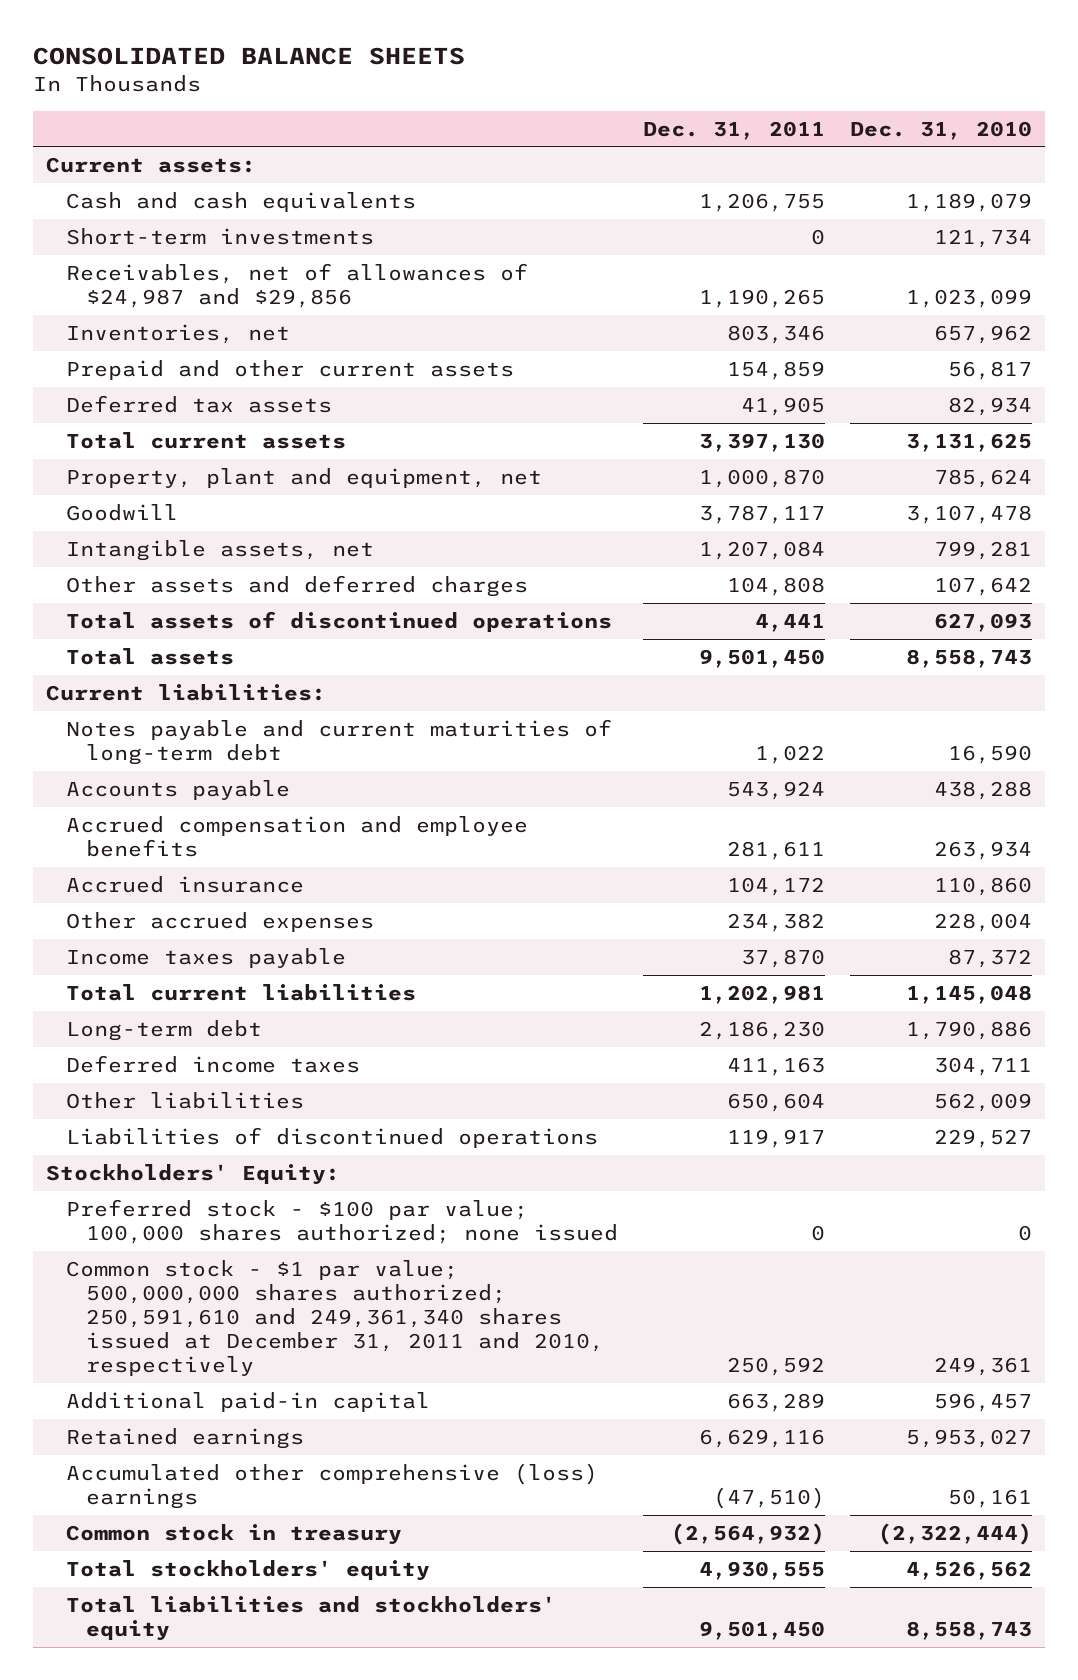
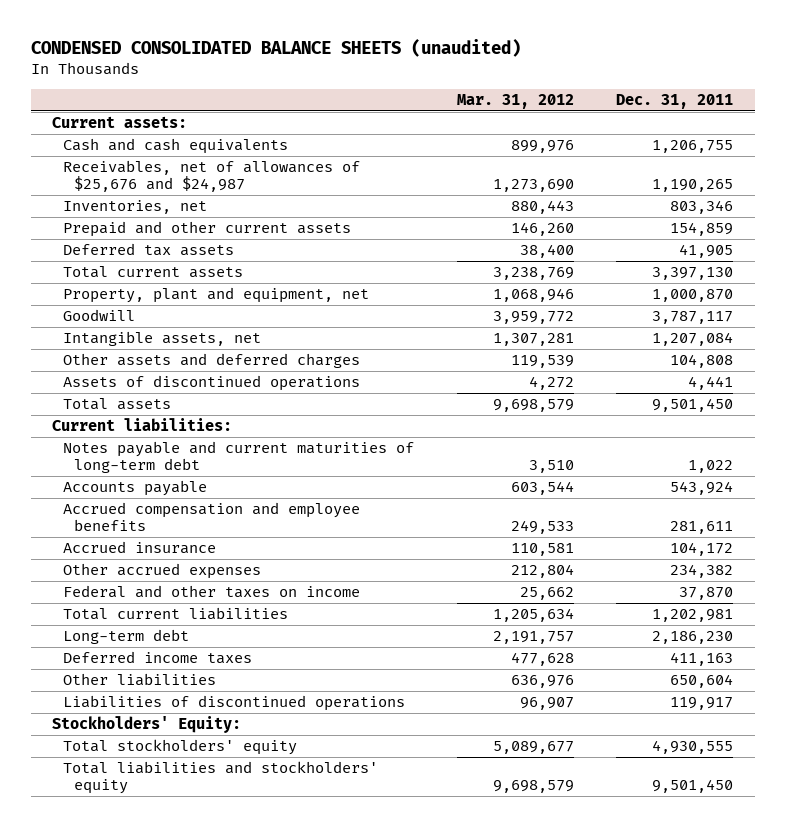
[33,47,466,66] CONSOLIDATED BALANCE SHEETS -> [30,38,521,57] CONDENSED CONSOLIDATED BALANCE SHEETS (unaudited)
[849,120,1032,140] Dec. 31, 2010 -> none
none -> [456,93,574,109] Mar. 31, 2012
[65,227,374,245] Short-term investments -> none
[65,262,528,308] Receivables, net of allowances of $24,987 and $29,856 -> [63,160,361,193] Receivables, net of allowances of $25,676 and $24,987
[65,610,612,632] Total assets of discontinued operations -> [63,375,361,392] Assets of discontinued operations
[65,947,346,968] Income taxes payable -> [63,585,361,599] Federal and other taxes on income
[65,1198,618,1244] Preferred stock - $100 par value; 100,000 shares authorized; none issued -> none
[65,1259,604,1377] Common stock - $1 par value; 500,000,000 shares authorized; 250,591,610 and 249,361,340 shares issued at December 31, 2011 and 2010, respectively -> none
[65,1391,430,1412] Additional paid-in capital -> none
[65,1427,304,1449] Retained earnings -> none
[65,1462,598,1509] Accumulated other comprehensive (loss) earnings -> none
[65,1523,402,1545] Common stock in treasury -> none

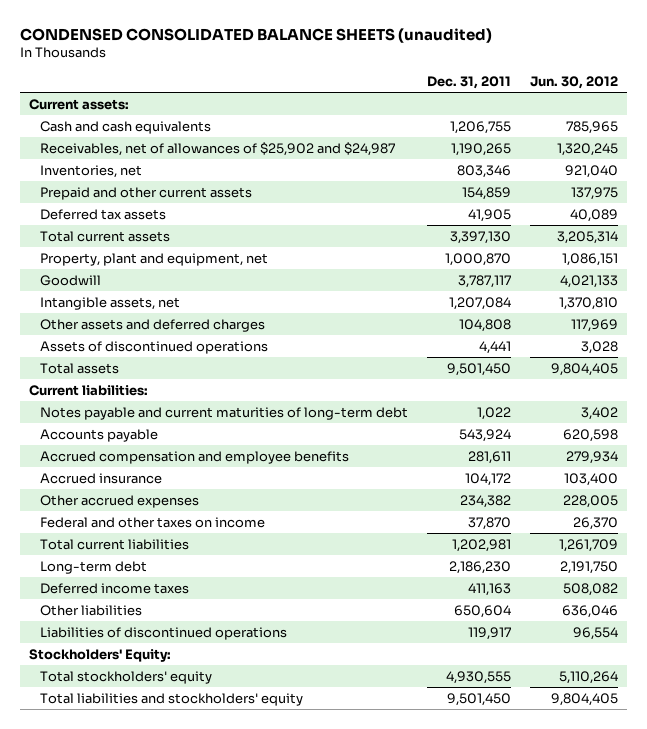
[456,93,574,109] Mar. 31, 2012 -> none
none -> [529,76,618,90] Jun. 30, 2012
[63,160,361,193] Receivables, net of allowances of $25,676 and $24,987 -> [40,141,396,156] Receivables, net of allowances of $25,902 and $24,987

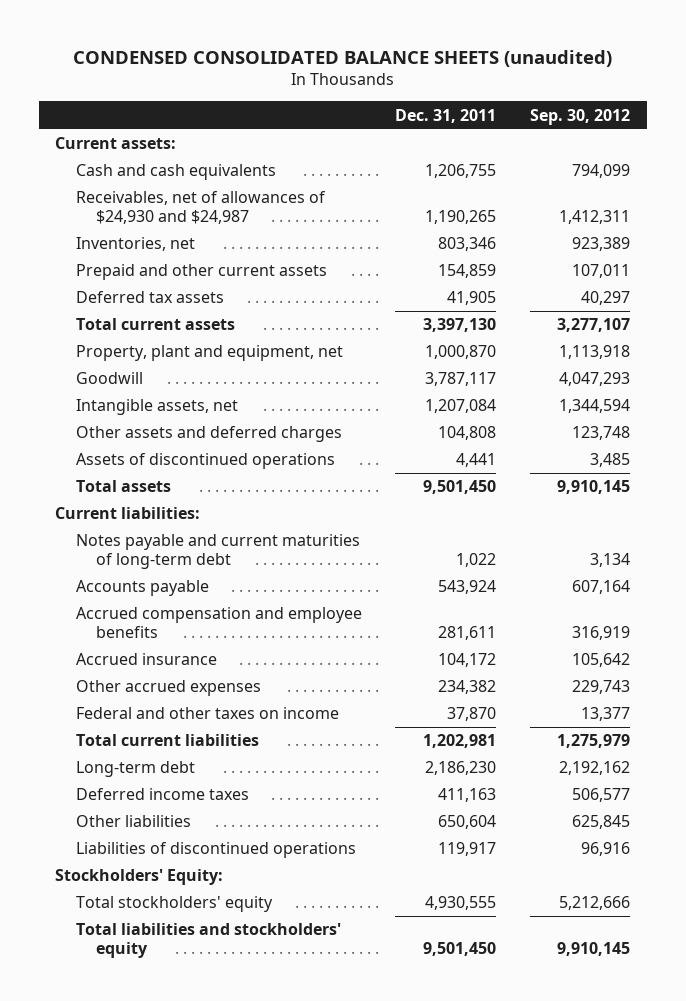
[529,76,618,90] Jun. 30, 2012 -> none
none -> [530,108,631,125] Sep. 30, 2012
[40,141,396,156] Receivables, net of allowances of $25,902 and $24,987 -> [75,191,326,225] Receivables, net of allowances of $24,930 and $24,987

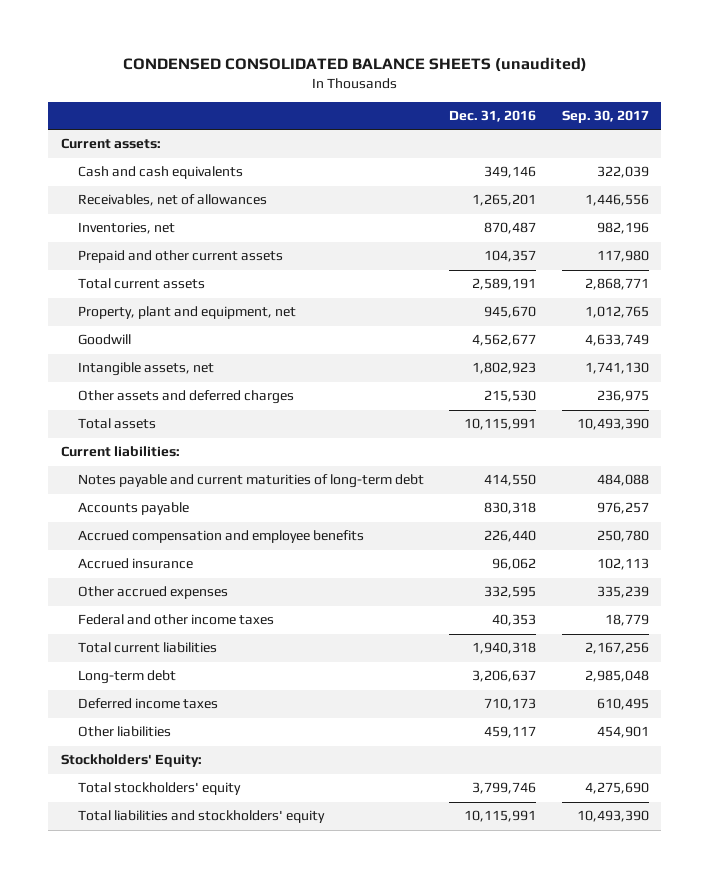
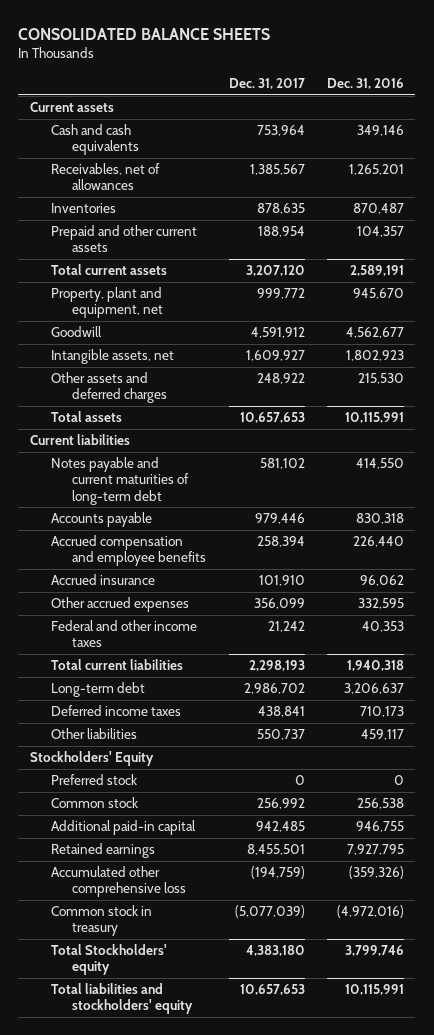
[122,57,587,73] CONDENSED CONSOLIDATED BALANCE SHEETS (unaudited) -> [18,27,271,40] CONSOLIDATED BALANCE SHEETS
[561,110,649,124] Sep. 30, 2017 -> none
none -> [228,78,305,90] Dec. 31, 2017
[60,138,161,150] Current assets: -> [29,102,114,113] Current assets
[77,222,175,235] Inventories, net -> [50,203,116,214] Inventories
[60,446,180,458] Current liabilities: -> [29,434,130,446] Current liabilities
[60,754,202,768] Stockholders' Equity: -> [29,751,154,767] Stockholders' Equity
none -> [50,774,137,786] Preferred stock
none -> [50,797,138,809] Common stock
none -> [50,820,196,836] Additional paid-in capital
none -> [50,843,155,859] Retained earnings
none -> [50,866,187,898] Accumulated other comprehensive loss
none -> [50,905,152,937] Common stock in treasury
[77,782,241,796] Total stockholders' equity -> [50,944,167,976] Total Stockholders' equity

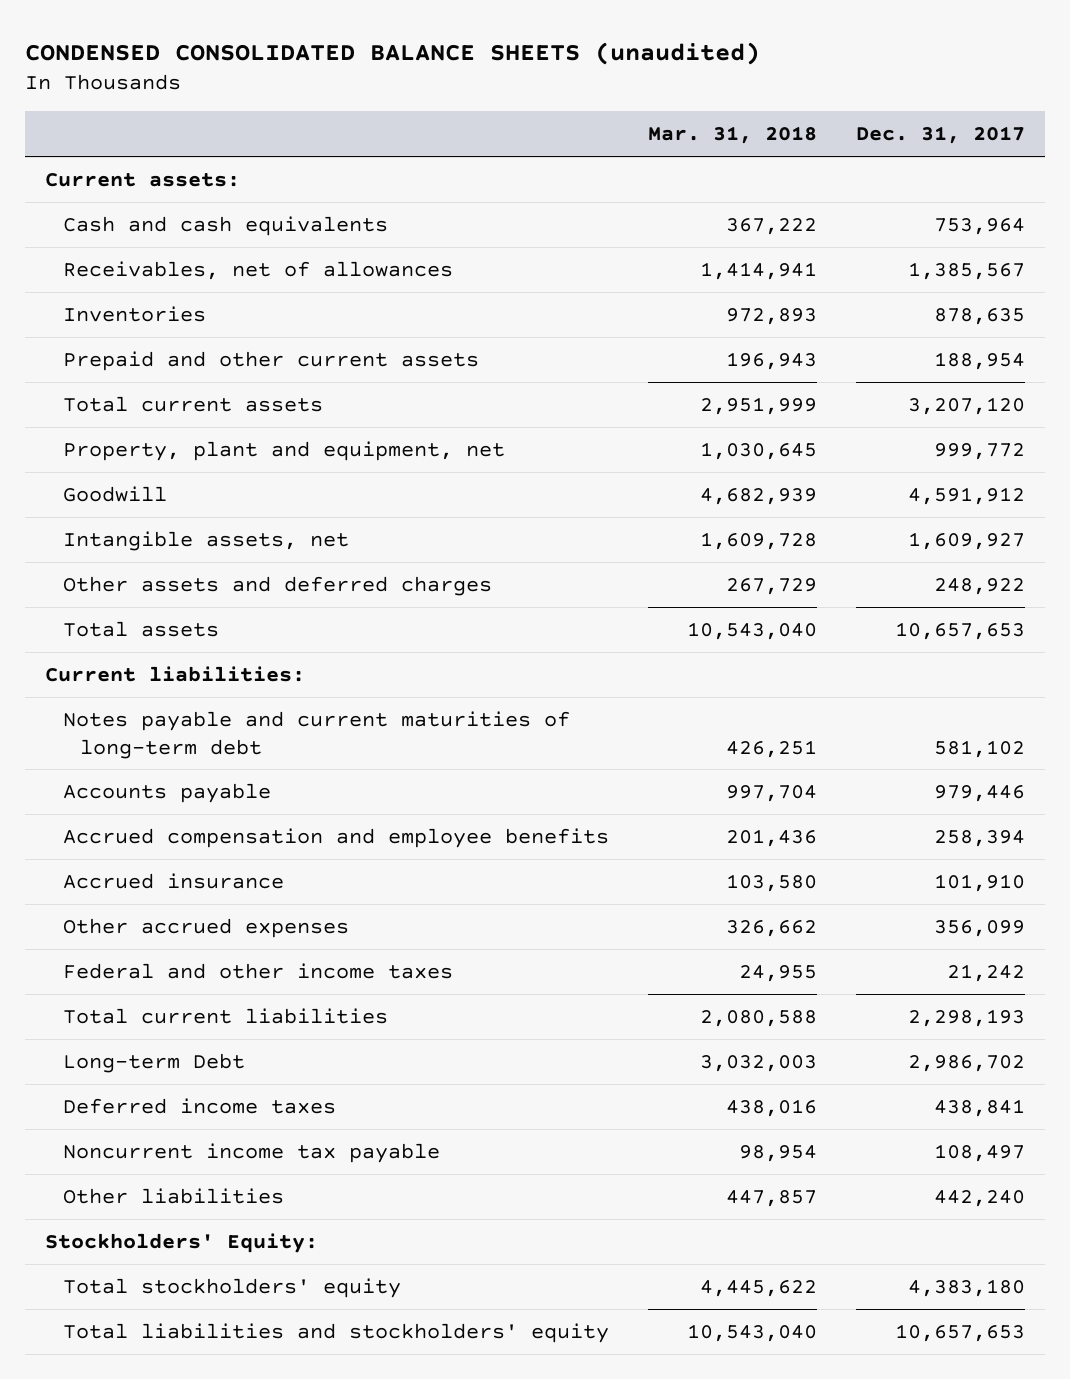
[18,27,271,40] CONSOLIDATED BALANCE SHEETS -> [25,41,761,65] CONDENSED CONSOLIDATED BALANCE SHEETS (unaudited)
[326,78,404,90] Dec. 31, 2016 -> none
none -> [647,126,817,145] Mar. 31, 2018
[29,102,114,113] Current assets -> [44,172,240,187] Current assets:
[29,434,130,446] Current liabilities -> [44,665,305,682] Current liabilities:
[50,682,145,698] Long-term debt -> [62,1052,245,1073] Long-term Debt
[50,774,137,786] Preferred stock -> none
[50,797,138,809] Common stock -> none
[50,820,196,836] Additional paid-in capital -> none
[50,843,155,859] Retained earnings -> none
[50,866,187,898] Accumulated other comprehensive loss -> none
[50,905,152,937] Common stock in treasury -> none
none -> [62,1142,440,1163] Noncurrent income tax payable
[256,729,305,741] 550,737 -> [934,1189,1026,1207] 442,240
[29,751,154,767] Stockholders' Equity -> [44,1232,318,1253] Stockholders' Equity:
[50,944,167,976] Total Stockholders' equity -> [62,1277,401,1298] Total stockholders' equity

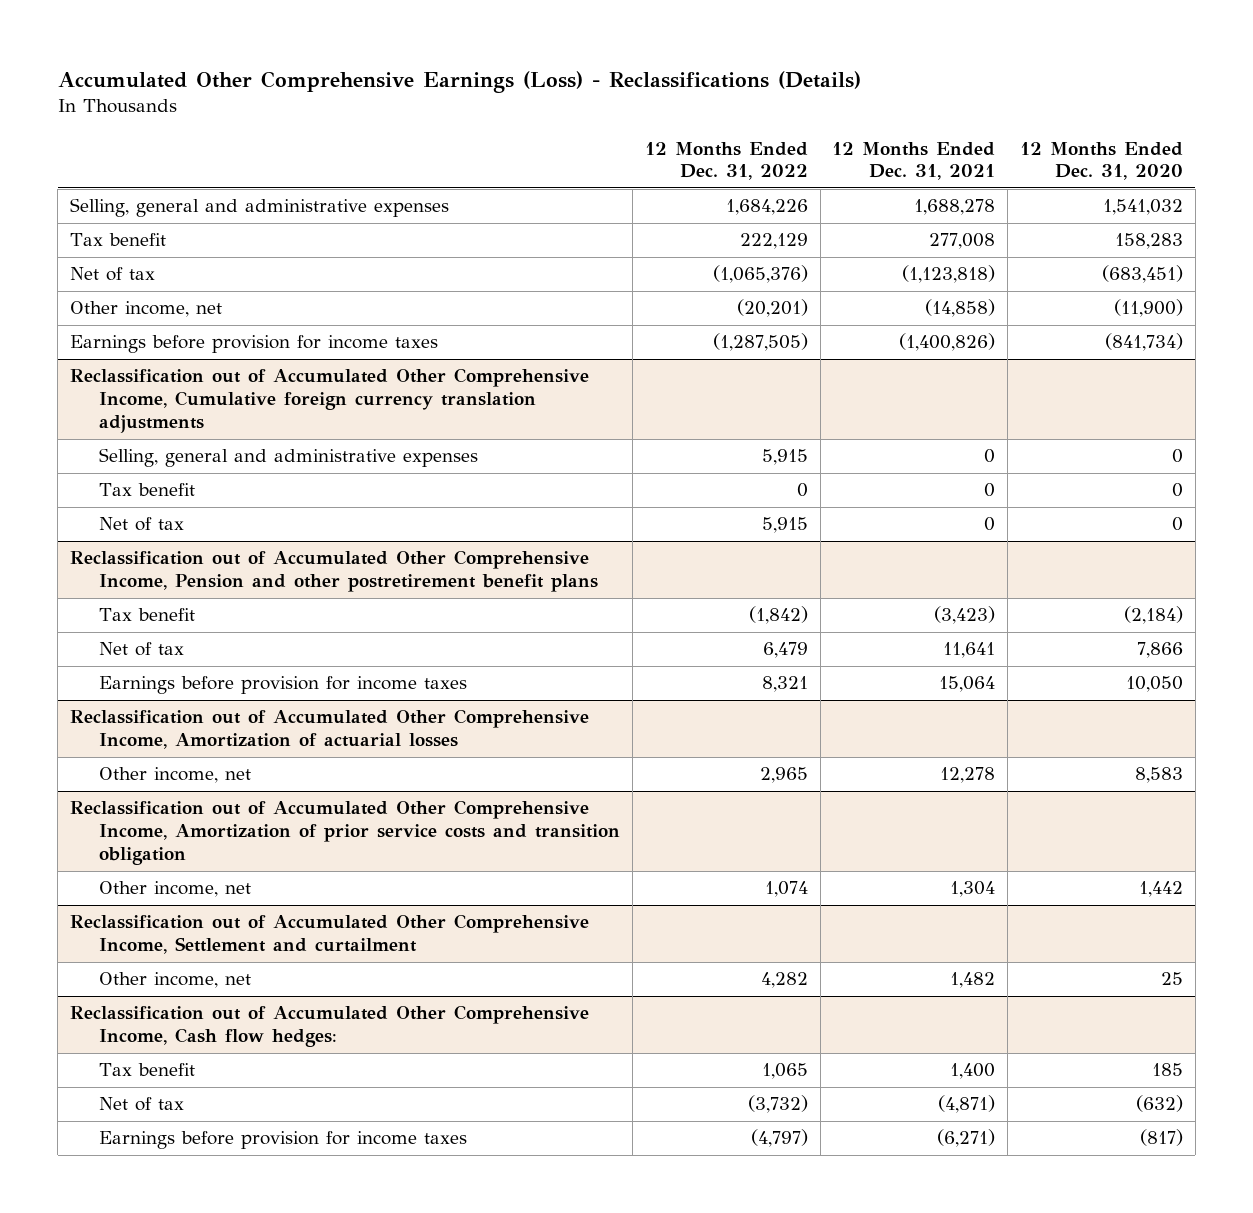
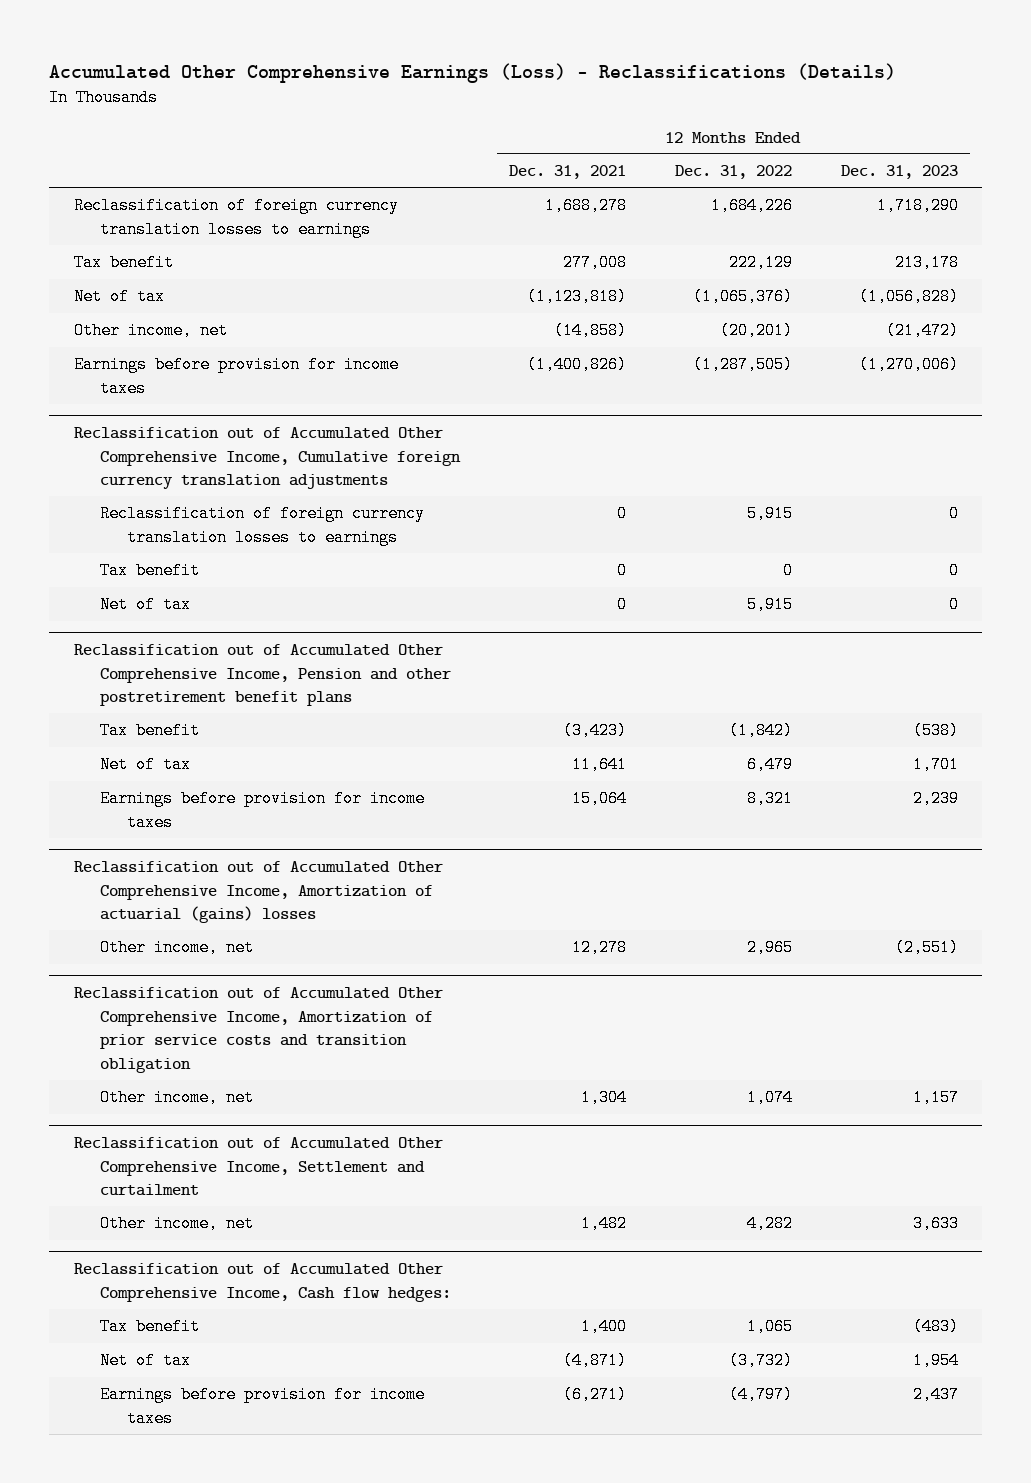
[1019,141,1183,181] 12 Months Ended Dec. 31, 2020 -> none
none -> [840,165,958,180] Dec. 31, 2023
[70,198,450,218] Selling, general and administrative expenses -> [73,197,399,238] Reclassification of foreign currency translation losses to earnings
[99,448,479,468] Selling, general and administrative expenses -> [100,505,426,546] Reclassification of foreign currency translation losses to earnings
[70,709,590,750] Reclassification out of Accumulated Other Comprehensive Income, Amortization of actuarial losses -> [73,861,443,924] Reclassification out of Accumulated Other Comprehensive Income, Amortization of actuarial (gains) losses

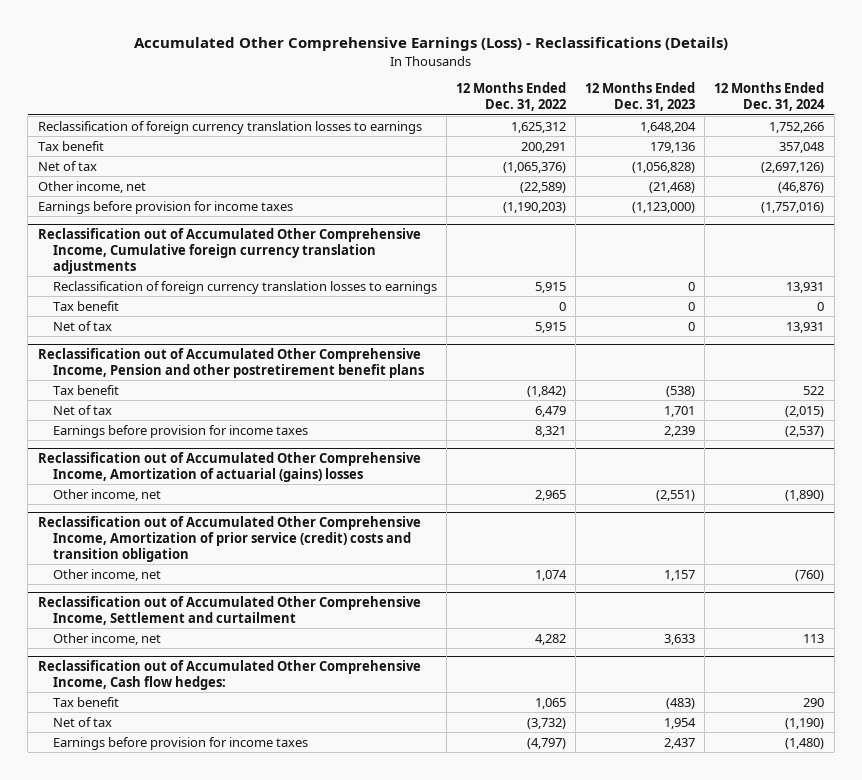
[509,165,627,180] Dec. 31, 2021 -> none
none -> [714,82,826,112] 12 Months Ended Dec. 31, 2024
[710,197,793,215] 1,684,226 -> [510,121,566,133] 1,625,312
[876,197,959,215] 1,718,290 -> [640,121,697,133] 1,648,204
[728,254,793,272] 222,129 -> [520,141,566,153] 200,291
[894,254,959,272] 213,178 -> [650,141,696,153] 179,136
[719,322,793,340] (20,201) -> [519,181,566,193] (22,589)
[885,322,959,340] (21,472) -> [649,181,696,193] (21,468)
[692,356,793,374] (1,287,505) -> [502,201,566,213] (1,190,203)
[858,356,959,374] (1,270,006) -> [632,201,696,213] (1,123,000)
[73,987,443,1073] Reclassification out of Accumulated Other Comprehensive Income, Amortization of prior service costs and transition obligation -> [37,515,421,563] Reclassification out of Accumulated Other Comprehensive Income, Amortization of prior service (credit) costs and transition obligation

